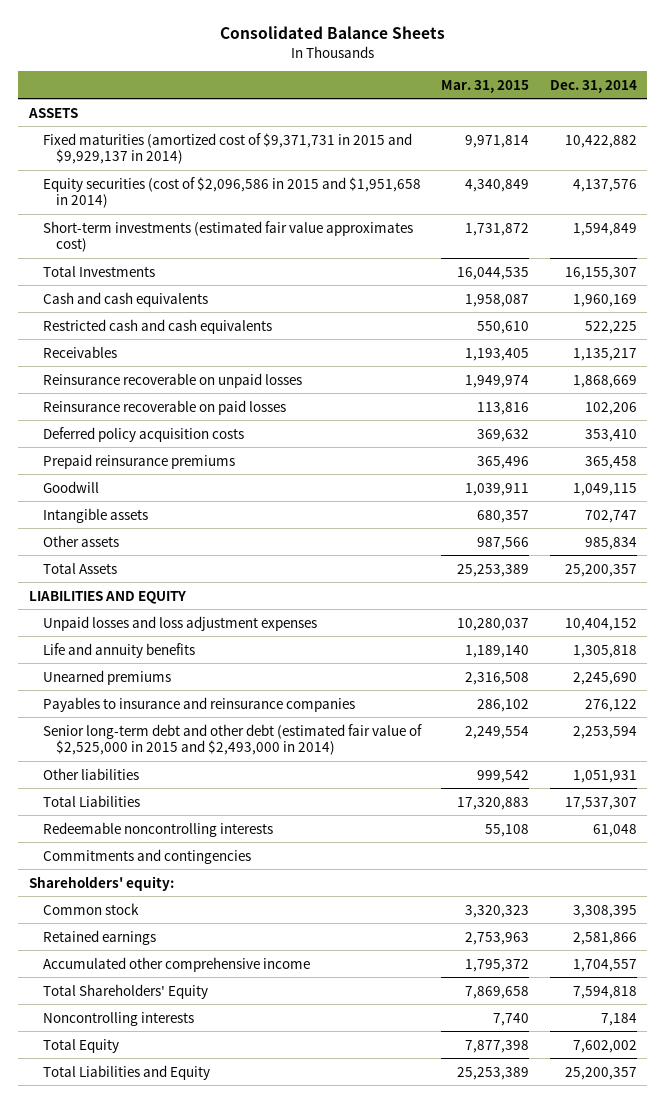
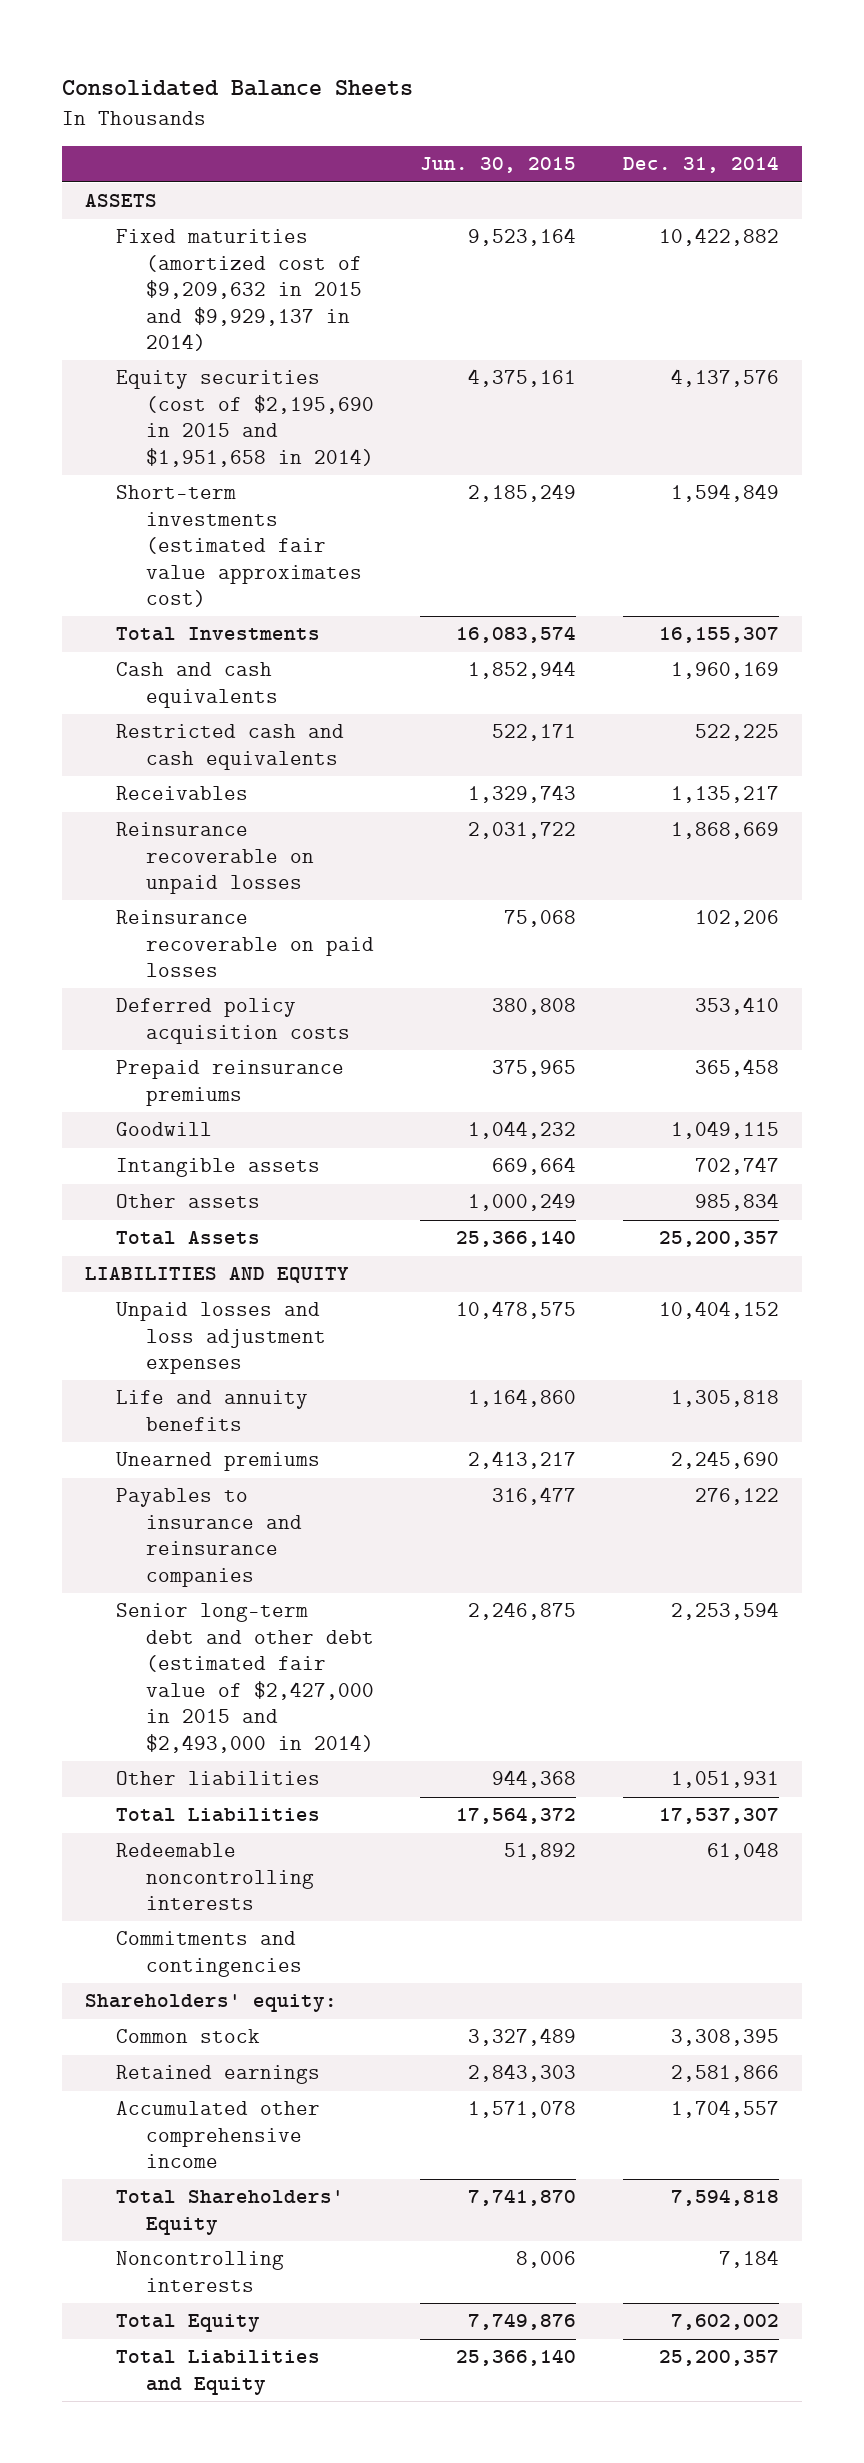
[441,79,530,93] Mar. 31, 2015 -> none
none -> [420,157,577,174] Jun. 30, 2015
[42,132,412,165] Fixed maturities (amortized cost of $9,371,731 in 2015 and $9,929,137 in 2014) -> [115,229,362,352] Fixed maturities (amortized cost of $9,209,632 in 2015 and $9,929,137 in 2014)
[42,176,421,209] Equity securities (cost of $2,096,586 in 2015 and $1,951,658 in 2014) -> [115,370,374,467] Equity securities (cost of $2,195,690 in 2015 and $1,951,658 in 2014)
[42,723,422,756] Senior long-term debt and other debt (estimated fair value of $2,525,000 in 2015 and $2,493,000 in 2014) -> [115,1603,374,1753] Senior long-term debt and other debt (estimated fair value of $2,427,000 in 2015 and $2,493,000 in 2014)

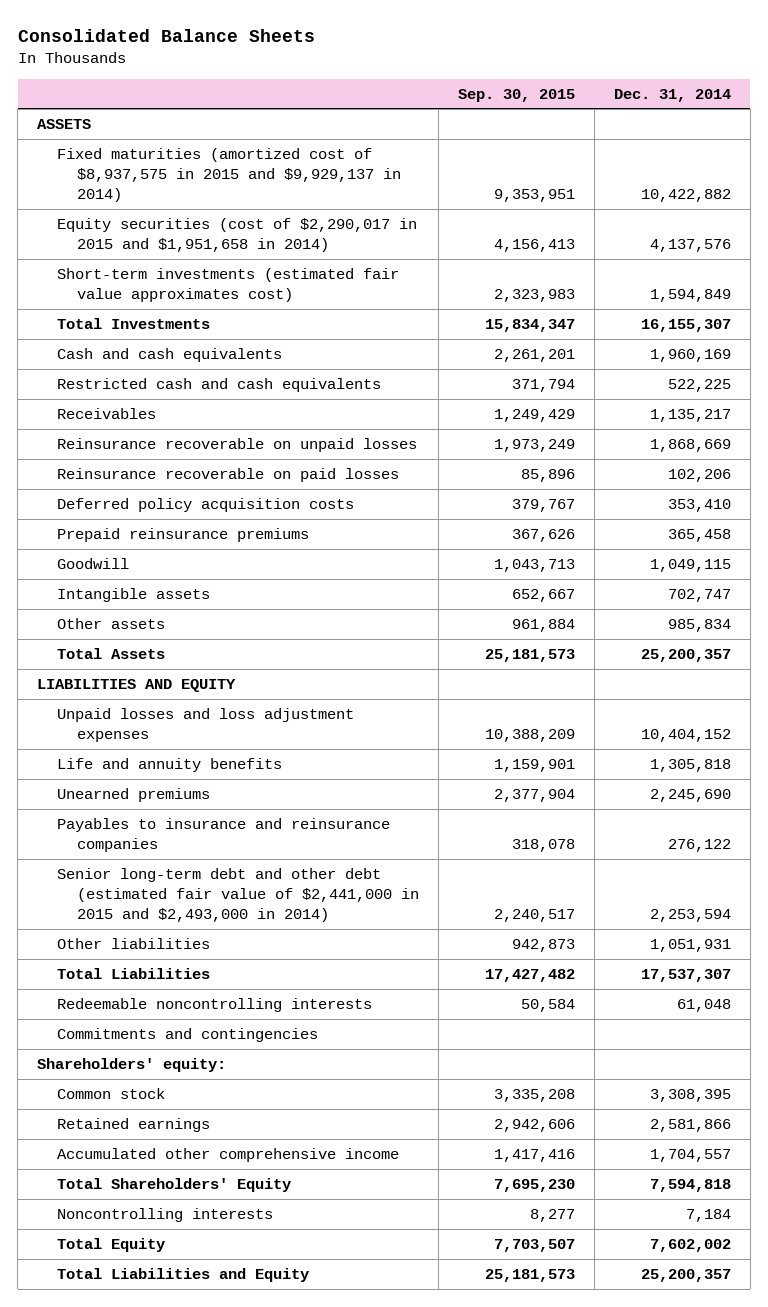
[420,157,577,174] Jun. 30, 2015 -> none
none -> [457,88,575,102] Sep. 30, 2015
[115,229,362,352] Fixed maturities (amortized cost of $9,209,632 in 2015 and $9,929,137 in 2014) -> [56,147,401,203] Fixed maturities (amortized cost of $8,937,575 in 2015 and $9,929,137 in 2014)
[115,370,374,467] Equity securities (cost of $2,195,690 in 2015 and $1,951,658 in 2014) -> [56,217,417,253] Equity securities (cost of $2,290,017 in 2015 and $1,951,658 in 2014)
[115,1603,374,1753] Senior long-term debt and other debt (estimated fair value of $2,427,000 in 2015 and $2,493,000 in 2014) -> [56,867,419,923] Senior long-term debt and other debt (estimated fair value of $2,441,000 in 2015 and $2,493,000 in 2014)

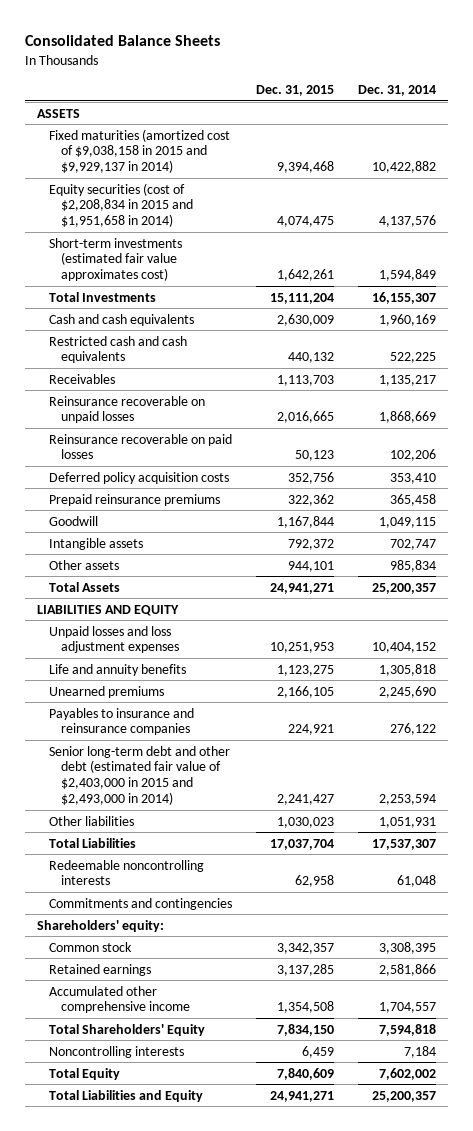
[457,88,575,102] Sep. 30, 2015 -> none
none -> [255,85,334,97] Dec. 31, 2015
[56,147,401,203] Fixed maturities (amortized cost of $8,937,575 in 2015 and $9,929,137 in 2014) -> [48,128,230,174] Fixed maturities (amortized cost of $9,038,158 in 2015 and $9,929,137 in 2014)
[56,217,417,253] Equity securities (cost of $2,290,017 in 2015 and $1,951,658 in 2014) -> [48,182,193,228] Equity securities (cost of $2,208,834 in 2015 and $1,951,658 in 2014)
[56,867,419,923] Senior long-term debt and other debt (estimated fair value of $2,441,000 in 2015 and $2,493,000 in 2014) -> [48,745,230,806] Senior long-term debt and other debt (estimated fair value of $2,403,000 in 2015 and $2,493,000 in 2014)

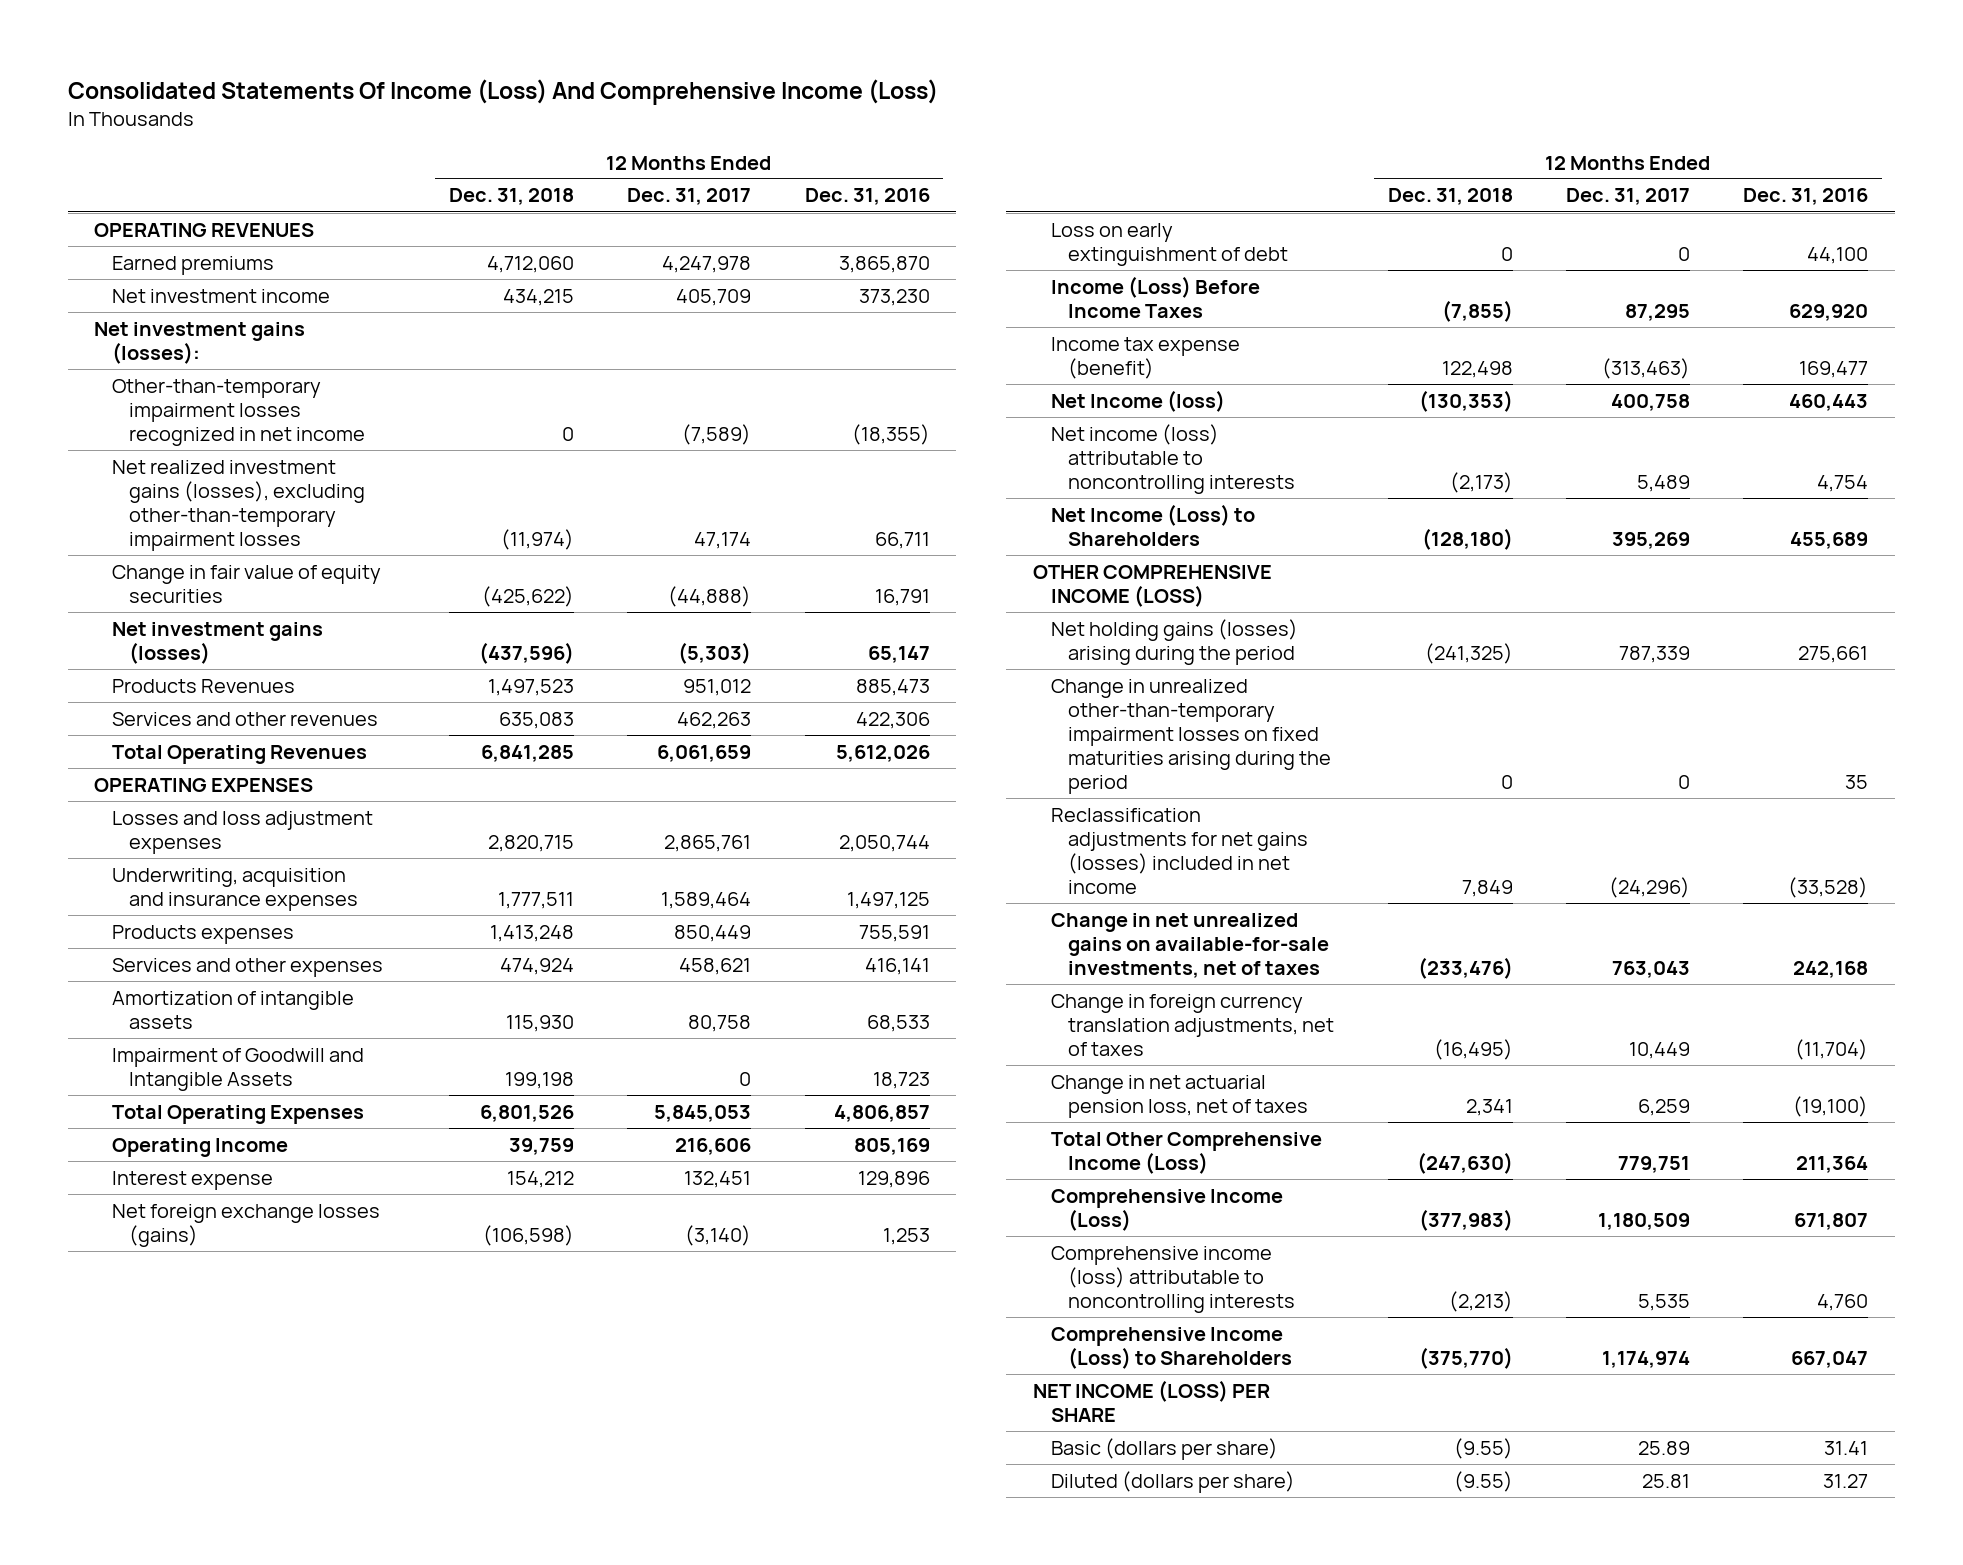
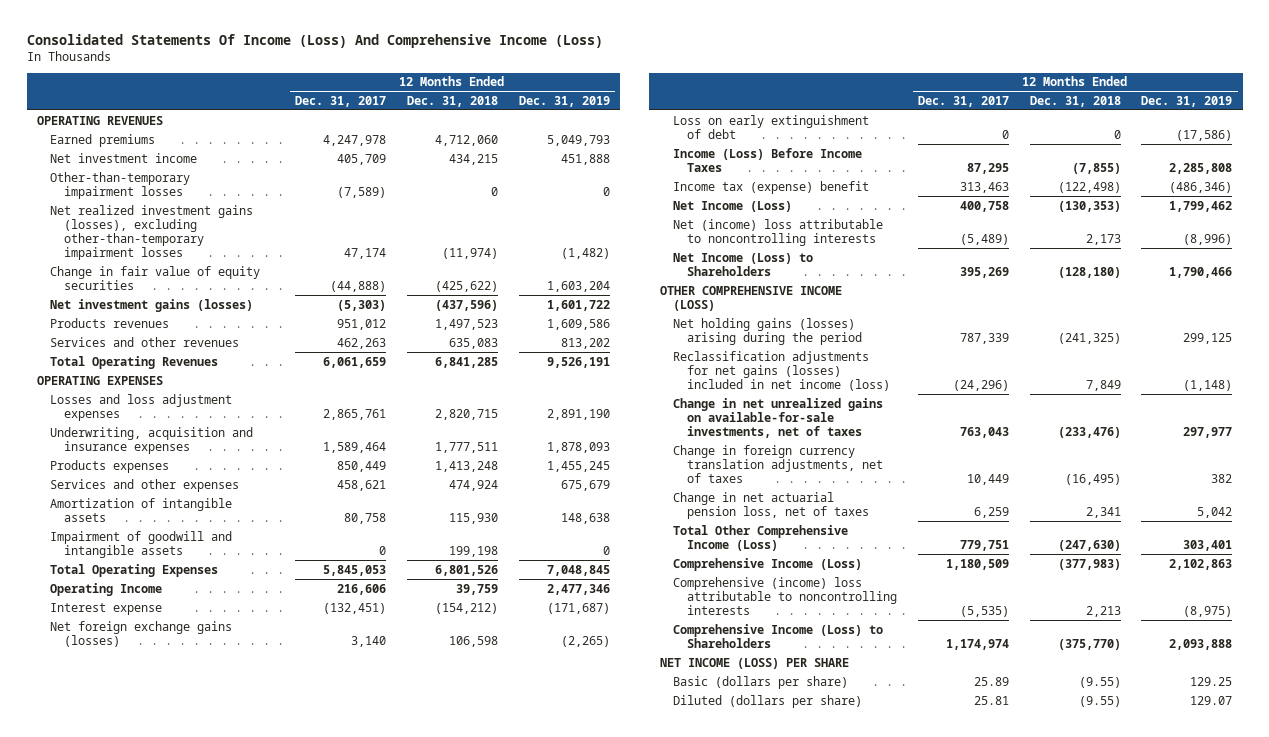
[804,188,930,206] Dec. 31, 2016 -> none
none -> [518,95,610,107] Dec. 31, 2019
[94,321,306,364] Net investment gains (losses): -> none
[111,378,366,446] Other-than-temporary impairment losses recognized in net income -> [50,171,191,199] Other-than-temporary impairment losses
[111,678,295,693] Products Revenues -> [50,317,170,328] Products revenues
[111,1047,364,1091] Impairment of Goodwill and Intangible Assets -> [50,530,233,558] Impairment of goodwill and intangible assets
[506,1170,574,1188] 154,212 -> [434,602,498,614] (154,212)
[684,1170,752,1188] 132,451 -> [322,602,386,614] (132,451)
[111,1203,380,1247] Net foreign exchange losses (gains) -> [50,620,233,647] Net foreign exchange gains (losses)
[482,1224,574,1246] (106,598) -> [448,635,498,647] 106,598
[685,1224,752,1246] (3,140) -> [350,635,386,647] 3,140
[1050,336,1240,379] Income tax expense (benefit) -> [673,180,870,194] Income tax (expense) benefit
[1441,360,1513,378] 122,498 -> [1057,181,1121,193] (122,498)
[1602,357,1691,379] (313,463) -> [959,181,1009,193] 313,463
[1050,389,1225,412] Net Income (loss) -> [673,200,793,212] Net Income (Loss)
[1050,423,1296,494] Net income (loss) attributable to noncontrolling interests -> [673,218,884,246] Net (income) loss attributable to noncontrolling interests
[1449,471,1513,493] (2,173) -> [1085,233,1121,245] 2,173
[1637,474,1691,492] 5,489 -> [959,233,1009,245] (5,489)
[1050,678,1332,794] Change in unrealized other-than-temporary impairment losses on fixed maturities arising during the period -> none
[1050,807,1309,894] Reclassification adjustments for net gains (losses) included in net income -> [673,350,890,392] Reclassification adjustments for net gains (losses) included in net income (loss)
[1050,1245,1296,1313] Comprehensive income (loss) attributable to noncontrolling interests -> [673,576,897,616] Comprehensive (income) loss attributable to noncontrolling interests
[1448,1290,1513,1312] (2,213) -> [1085,606,1121,618] 2,213
[1638,1293,1691,1311] 5,535 -> [959,606,1009,618] (5,535)

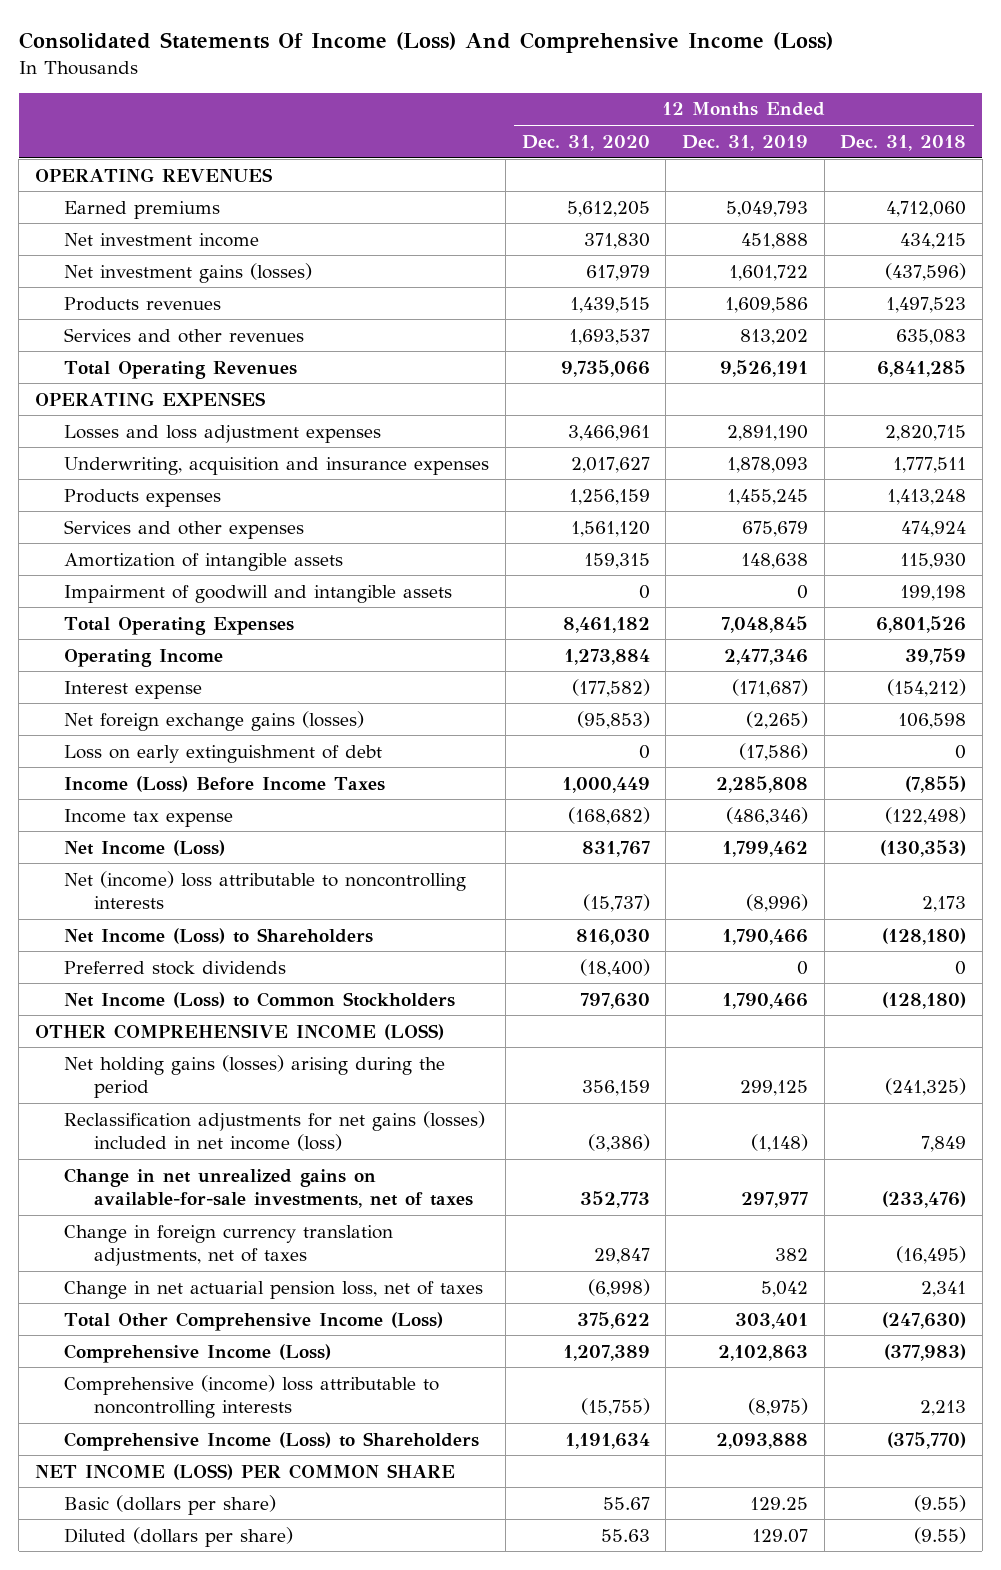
[294,95,386,107] Dec. 31, 2017 -> none
none -> [521,134,650,151] Dec. 31, 2020
[50,171,191,199] Other-than-temporary impairment losses -> none
[50,204,254,261] Net realized investment gains (losses), excluding other-than-temporary impairment losses -> none
[50,265,261,290] Change in fair value of equity securities -> none
[673,180,870,194] Income tax (expense) benefit -> [64,808,234,827] Income tax expense
none -> [64,960,287,975] Preferred stock dividends
none -> [64,991,456,1008] Net Income (Loss) to Common Stockholders
[659,657,849,669] NET INCOME (LOSS) PER SHARE -> [34,1463,455,1480] NET INCOME (LOSS) PER COMMON SHARE

